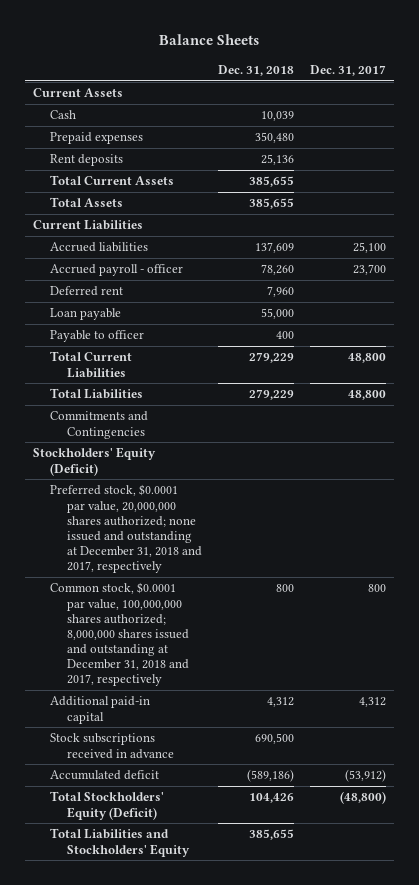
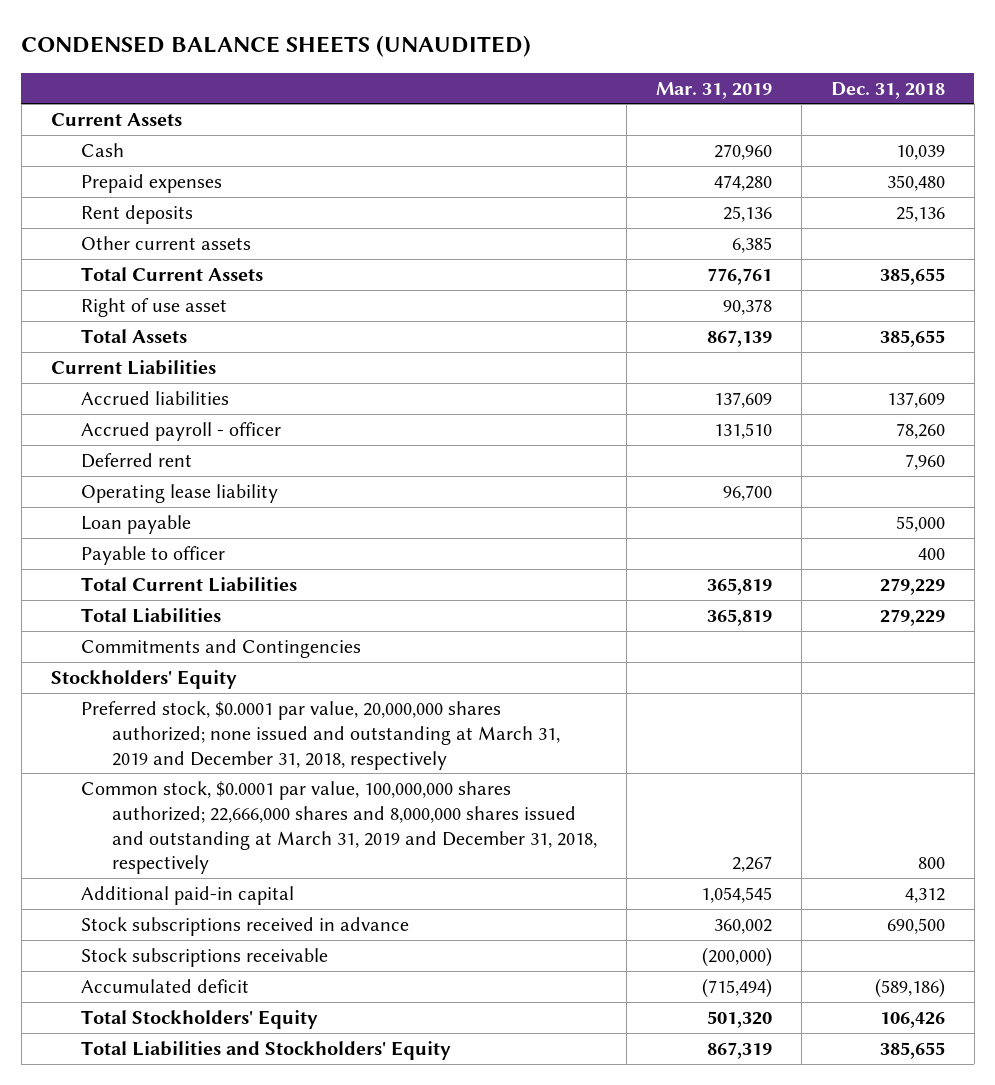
[159,34,260,46] Balance Sheets -> [21,35,532,58] CONDENSED BALANCE SHEETS (UNAUDITED)
[309,64,386,76] Dec. 31, 2017 -> none
none -> [655,81,772,99] Mar. 31, 2019
none -> [81,235,252,250] Other current assets
none -> [81,297,228,317] Right of use asset
none -> [81,483,279,503] Operating lease liability
[33,447,157,476] Stockholders' Equity (Deficit) -> [50,669,237,689] Stockholders' Equity
[49,484,202,573] Preferred stock, $0.0001 par value, 20,000,000 shares authorized; none issued and outstanding at December 31, 2018 and 2017, respectively -> [81,700,560,770] Preferred stock, $0.0001 par value, 20,000,000 shares authorized; none issued and outstanding at March 31, 2019 and December 31, 2018, respectively
[49,582,189,687] Common stock, $0.0001 par value, 100,000,000 shares authorized; 8,000,000 shares issued and outstanding at December 31, 2018 and 2017, respectively -> [81,780,597,875] Common stock, $0.0001 par value, 100,000,000 shares authorized; 22,666,000 shares and 8,000,000 shares issued and outstanding at March 31, 2019 and December 31, 2018, respectively
none -> [81,947,329,967] Stock subscriptions receivable
[49,791,164,820] Total Stockholders' Equity (Deficit) -> [81,1009,319,1029] Total Stockholders' Equity
[248,793,294,804] 104,426 -> [879,1011,945,1028] 106,426

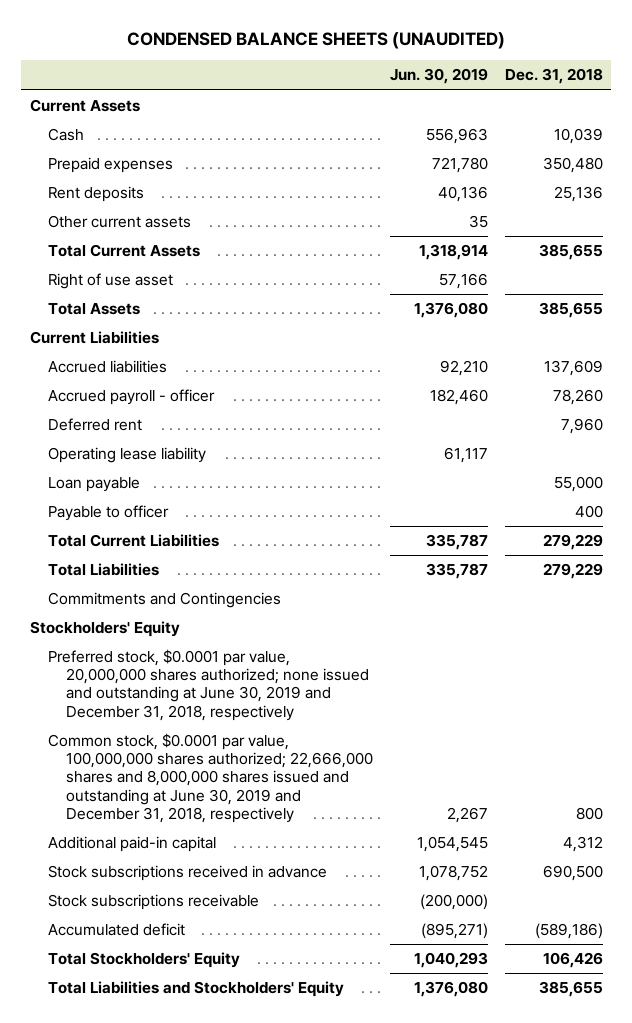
[655,81,772,99] Mar. 31, 2019 -> none
none -> [389,68,488,85] Jun. 30, 2019
[81,700,560,770] Preferred stock, $0.0001 par value, 20,000,000 shares authorized; none issued and outstanding at March 31, 2019 and December 31, 2018, respectively -> [47,649,369,721] Preferred stock, $0.0001 par value, 20,000,000 shares authorized; none issued and outstanding at June 30, 2019 and December 31, 2018, respectively
[81,780,597,875] Common stock, $0.0001 par value, 100,000,000 shares authorized; 22,666,000 shares and 8,000,000 shares issued and outstanding at March 31, 2019 and December 31, 2018, respectively -> [47,733,373,823] Common stock, $0.0001 par value, 100,000,000 shares authorized; 22,666,000 shares and 8,000,000 shares issued and outstanding at June 30, 2019 and December 31, 2018, respectively

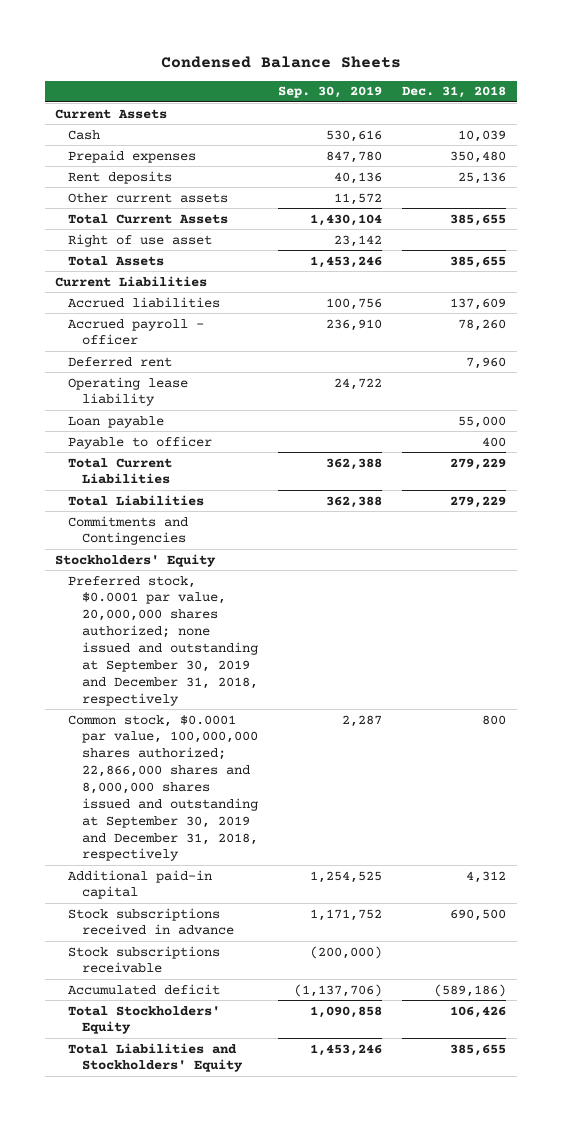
[127,31,506,49] CONDENSED BALANCE SHEETS (UNAUDITED) -> [160,55,401,68] Condensed Balance Sheets
[389,68,488,85] Jun. 30, 2019 -> none
none -> [278,86,383,99] Sep. 30, 2019
[47,649,369,721] Preferred stock, $0.0001 par value, 20,000,000 shares authorized; none issued and outstanding at June 30, 2019 and December 31, 2018, respectively -> [68,575,258,706] Preferred stock, $0.0001 par value, 20,000,000 shares authorized; none issued and outstanding at September 30, 2019 and December 31, 2018, respectively
[47,733,373,823] Common stock, $0.0001 par value, 100,000,000 shares authorized; 22,666,000 shares and 8,000,000 shares issued and outstanding at June 30, 2019 and December 31, 2018, respectively -> [68,714,258,862] Common stock, $0.0001 par value, 100,000,000 shares authorized; 22,866,000 shares and 8,000,000 shares issued and outstanding at September 30, 2019 and December 31, 2018, respectively

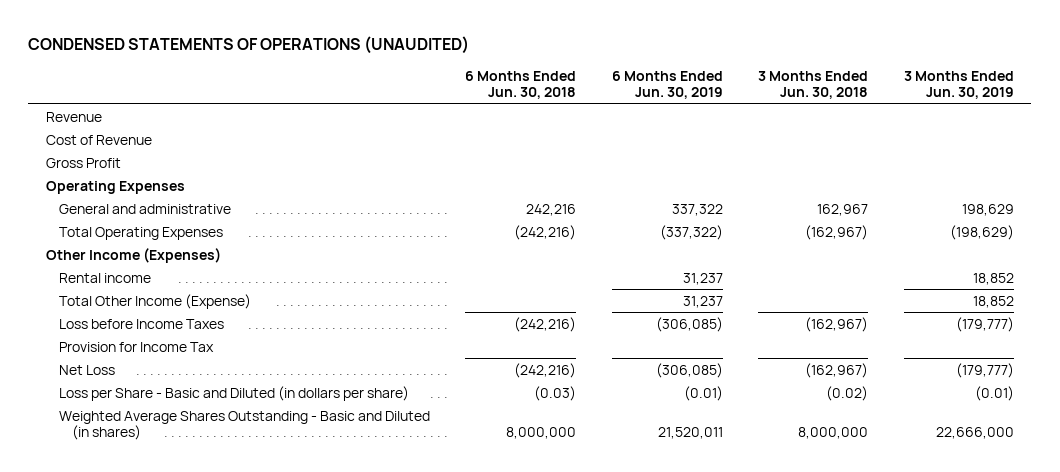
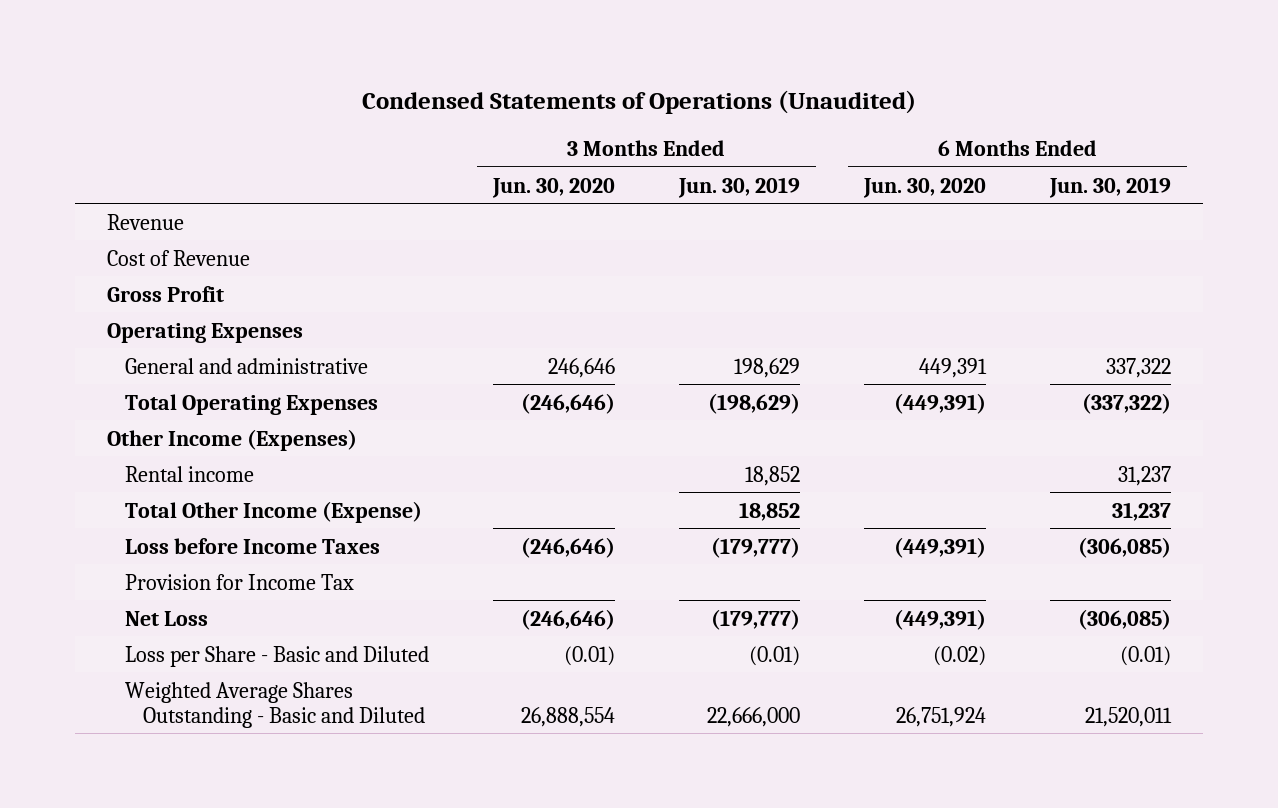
[28,36,470,55] CONDENSED STATEMENTS OF OPERATIONS (UNAUDITED) -> [362,89,917,114] Condensed Statements of Operations (Unaudited)
[465,71,577,100] 6 Months Ended Jun. 30, 2018 -> none
[758,71,869,100] 3 Months Ended Jun. 30, 2018 -> none
none -> [491,177,615,198] Jun. 30, 2020
none -> [863,177,987,198] Jun. 30, 2020
[59,385,410,401] Loss per Share - Basic and Diluted (in dollars per share) -> [124,645,429,667] Loss per Share - Basic and Diluted
[59,410,431,441] Weighted Average Shares Outstanding - Basic and Diluted (in shares) -> [124,681,425,728] Weighted Average Shares Outstanding - Basic and Diluted

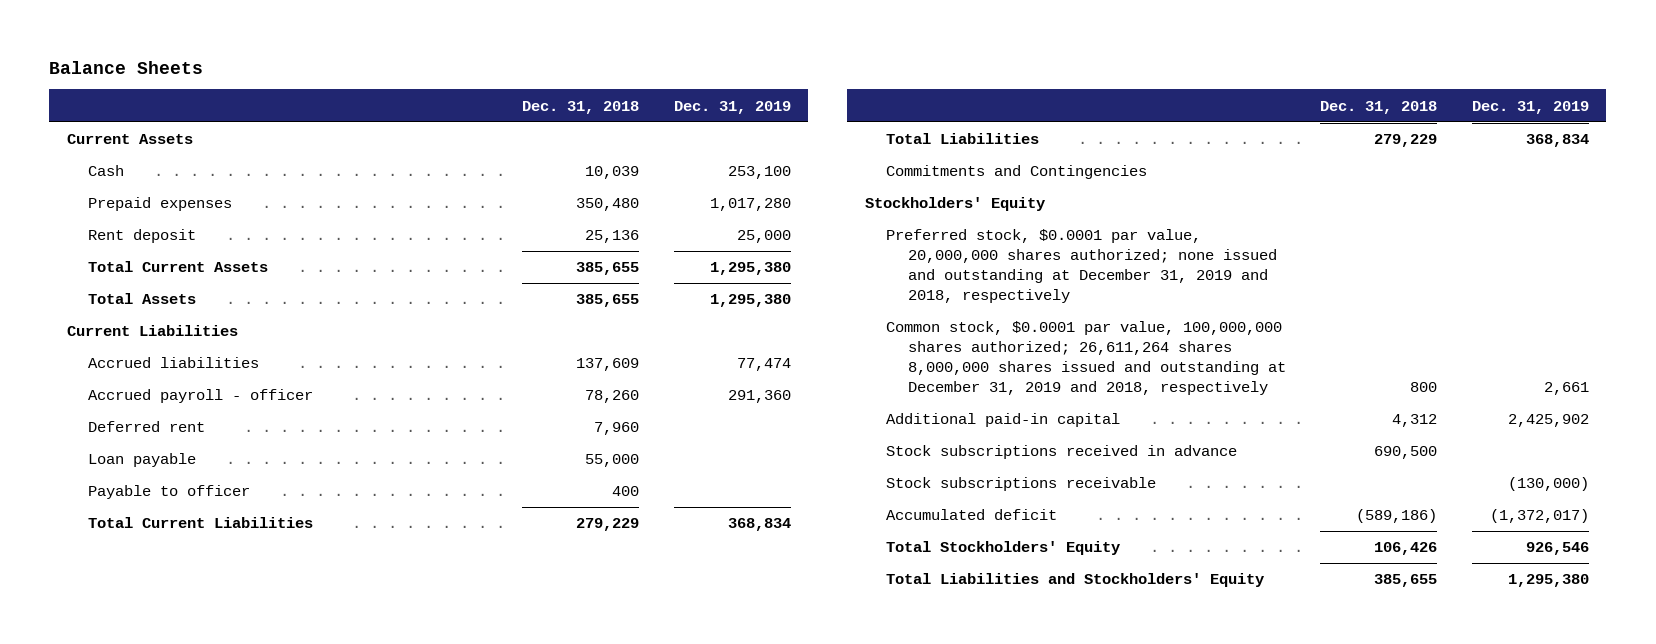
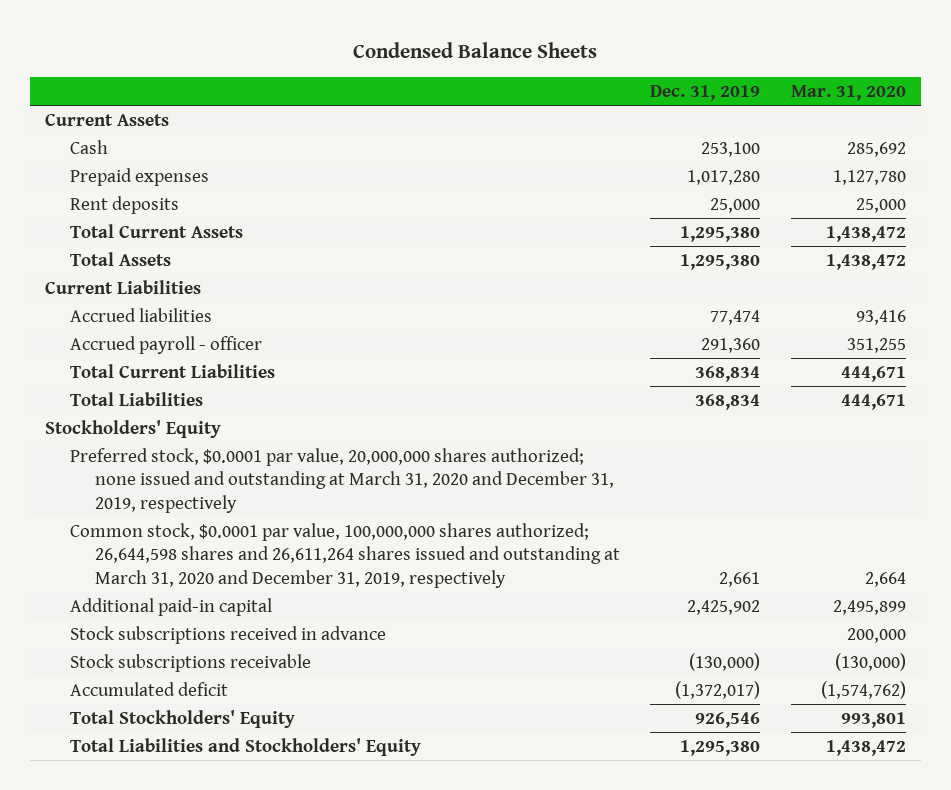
[49,60,204,74] Balance Sheets -> [353,42,598,59] Condensed Balance Sheets
[522,100,640,114] Dec. 31, 2018 -> none
none -> [790,84,906,101] Mar. 31, 2020
[88,229,197,244] Rent deposit -> [69,195,179,214] Rent deposits
[88,421,206,433] Deferred rent -> none
[88,453,197,468] Loan payable -> none
[88,485,251,500] Payable to officer -> none
[886,165,1148,180] Commitments and Contingencies -> none
[886,229,1277,304] Preferred stock, $0.0001 par value, 20,000,000 shares authorized; none issued and outstanding at December 31, 2019 and 2018, respectively -> [69,447,614,513] Preferred stock, $0.0001 par value, 20,000,000 shares authorized; none issued and outstanding at March 31, 2020 and December 31, 2019, respectively
[886,321,1286,396] Common stock, $0.0001 par value, 100,000,000 shares authorized; 26,611,264 shares 8,000,000 shares issued and outstanding at December 31, 2019 and 2018, respectively -> [69,522,620,588] Common stock, $0.0001 par value, 100,000,000 shares authorized; 26,644,598 shares and 26,611,264 shares issued and outstanding at March 31, 2020 and December 31, 2019, respectively

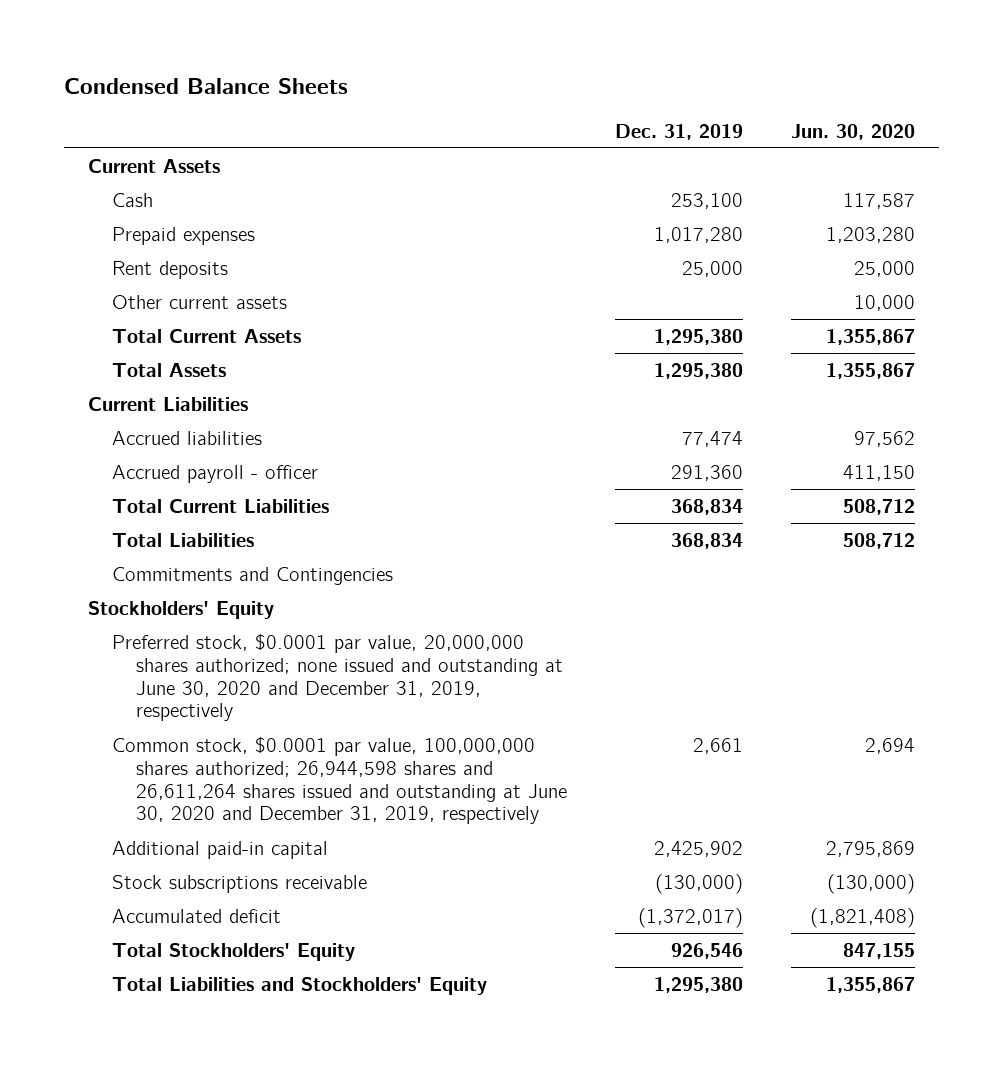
[790,84,906,101] Mar. 31, 2020 -> none
none -> [790,123,915,140] Jun. 30, 2020
none -> [111,294,287,309] Other current assets
none -> [111,566,393,585] Commitments and Contingencies
[69,447,614,513] Preferred stock, $0.0001 par value, 20,000,000 shares authorized; none issued and outstanding at March 31, 2020 and December 31, 2019, respectively -> [111,633,563,722] Preferred stock, $0.0001 par value, 20,000,000 shares authorized; none issued and outstanding at June 30, 2020 and December 31, 2019, respectively
[69,522,620,588] Common stock, $0.0001 par value, 100,000,000 shares authorized; 26,644,598 shares and 26,611,264 shares issued and outstanding at March 31, 2020 and December 31, 2019, respectively -> [111,736,567,825] Common stock, $0.0001 par value, 100,000,000 shares authorized; 26,944,598 shares and 26,611,264 shares issued and outstanding at June 30, 2020 and December 31, 2019, respectively
[69,625,386,644] Stock subscriptions received in advance -> none

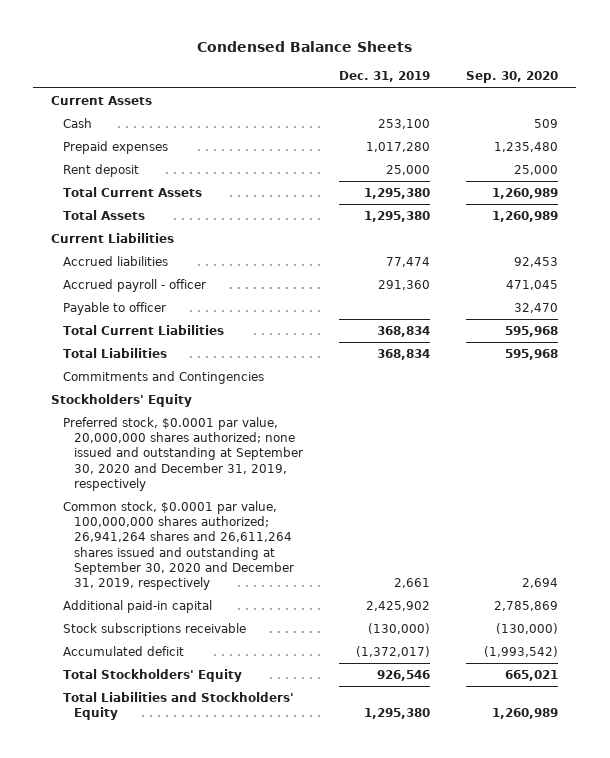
[790,123,915,140] Jun. 30, 2020 -> none
none -> [466,71,559,84] Sep. 30, 2020
[111,294,287,309] Other current assets -> none
[111,260,228,279] Rent deposits -> [62,164,139,178] Rent deposit
none -> [62,302,166,316] Payable to officer
[111,633,563,722] Preferred stock, $0.0001 par value, 20,000,000 shares authorized; none issued and outstanding at June 30, 2020 and December 31, 2019, respectively -> [62,417,304,491] Preferred stock, $0.0001 par value, 20,000,000 shares authorized; none issued and outstanding at September 30, 2020 and December 31, 2019, respectively
[111,736,567,825] Common stock, $0.0001 par value, 100,000,000 shares authorized; 26,944,598 shares and 26,611,264 shares issued and outstanding at June 30, 2020 and December 31, 2019, respectively -> [62,501,295,591] Common stock, $0.0001 par value, 100,000,000 shares authorized; 26,941,264 shares and 26,611,264 shares issued and outstanding at September 30, 2020 and December 31, 2019, respectively

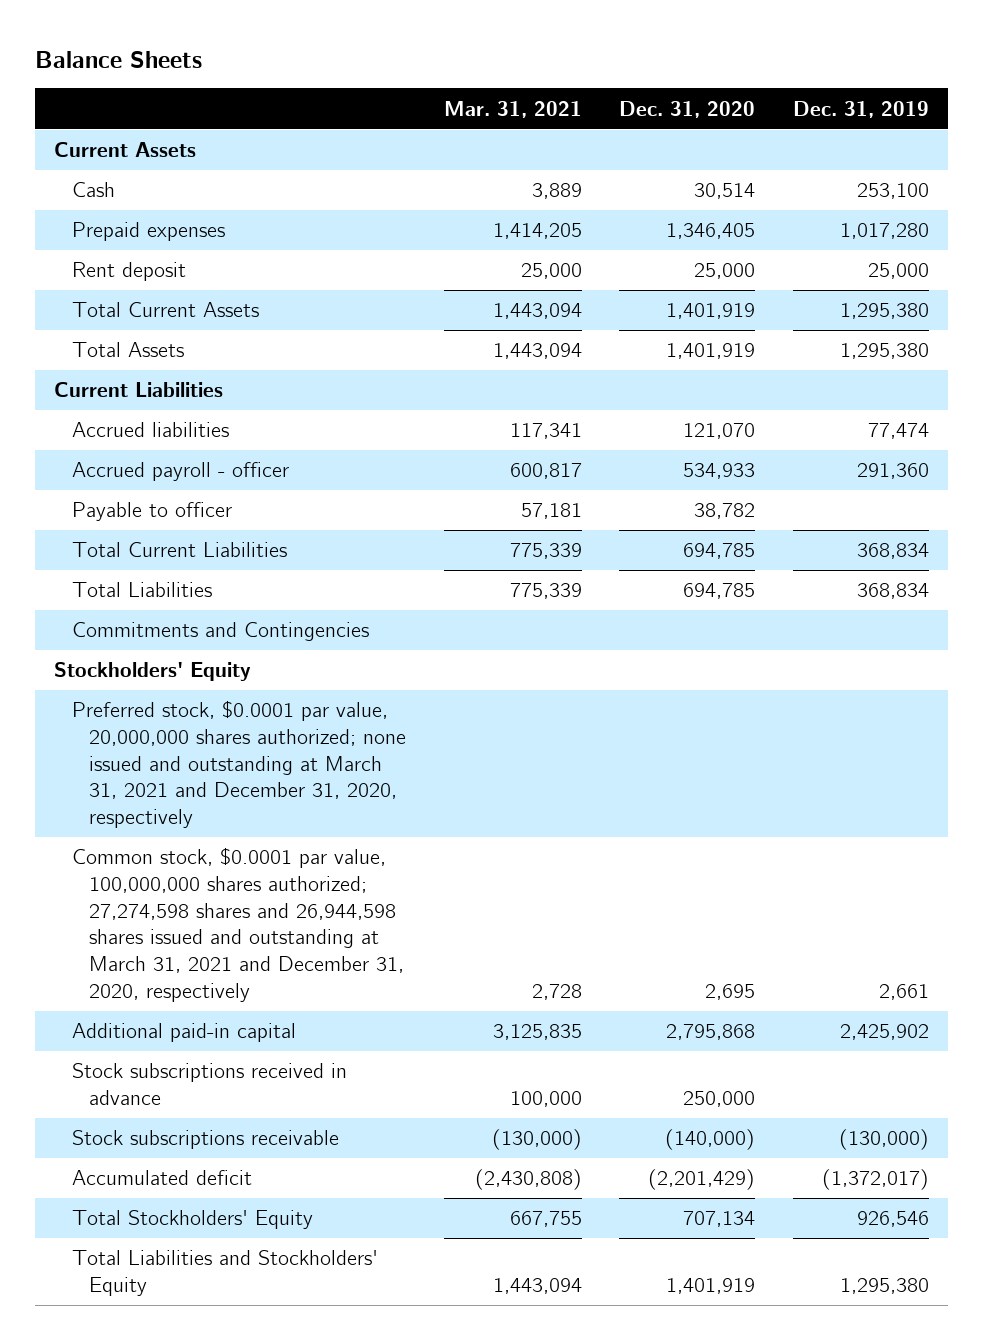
[196,41,412,53] Condensed Balance Sheets -> [35,50,203,68] Balance Sheets
[466,71,559,84] Sep. 30, 2020 -> none
none -> [443,100,582,118] Mar. 31, 2021
none -> [619,100,756,118] Dec. 31, 2020
[62,417,304,491] Preferred stock, $0.0001 par value, 20,000,000 shares authorized; none issued and outstanding at September 30, 2020 and December 31, 2019, respectively -> [71,700,407,828] Preferred stock, $0.0001 par value, 20,000,000 shares authorized; none issued and outstanding at March 31, 2021 and December 31, 2020, respectively
[62,501,295,591] Common stock, $0.0001 par value, 100,000,000 shares authorized; 26,941,264 shares and 26,611,264 shares issued and outstanding at September 30, 2020 and December 31, 2019, respectively -> [71,847,405,1002] Common stock, $0.0001 par value, 100,000,000 shares authorized; 27,274,598 shares and 26,944,598 shares issued and outstanding at March 31, 2021 and December 31, 2020, respectively
none -> [71,1063,347,1106] Stock subscriptions received in advance

